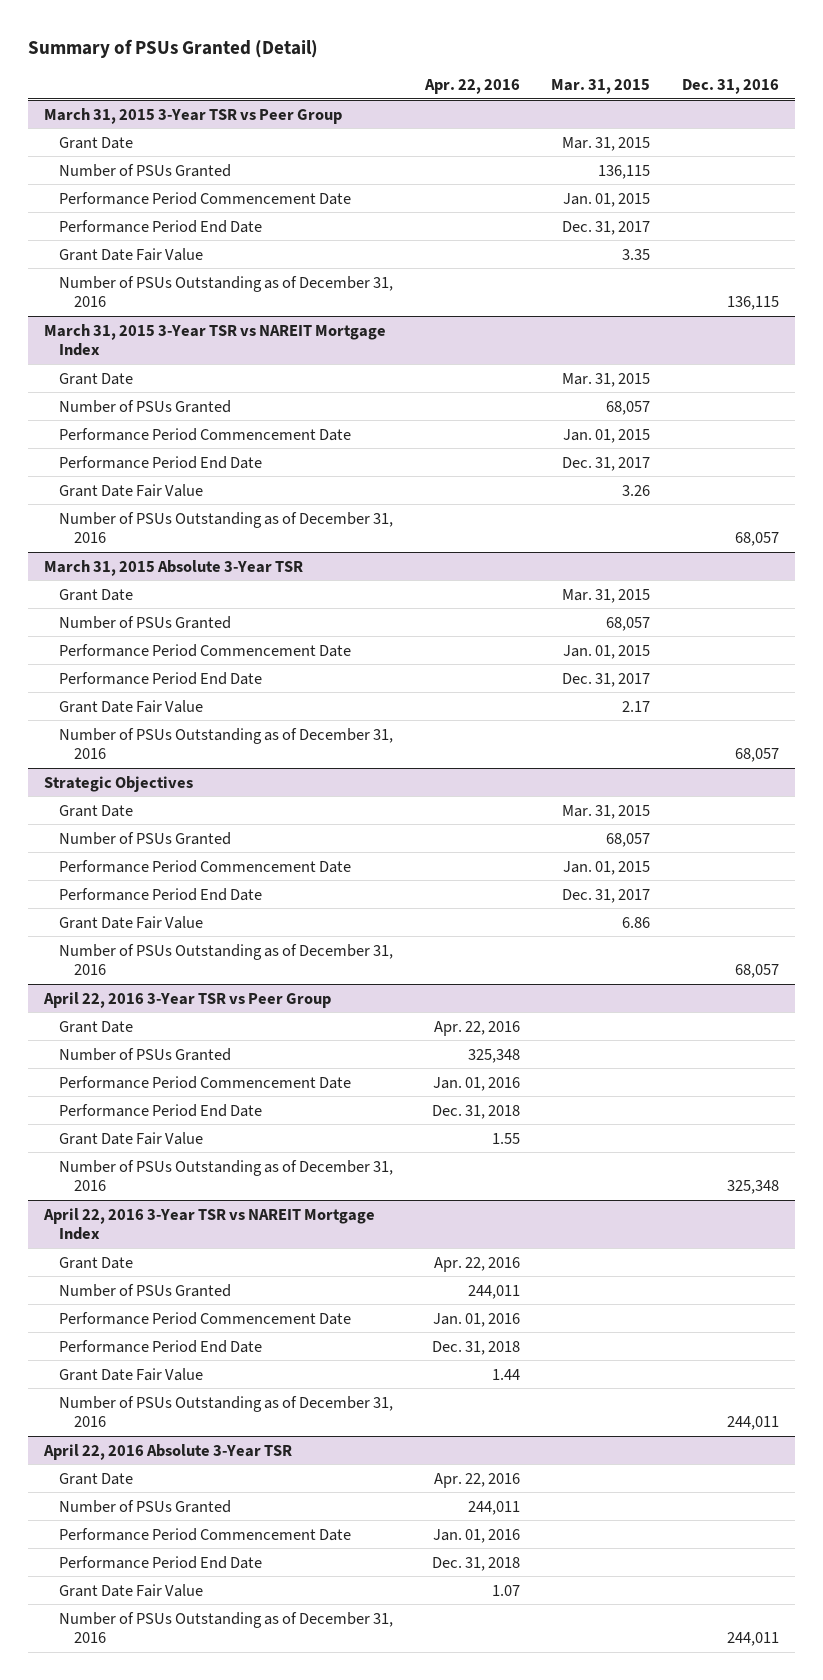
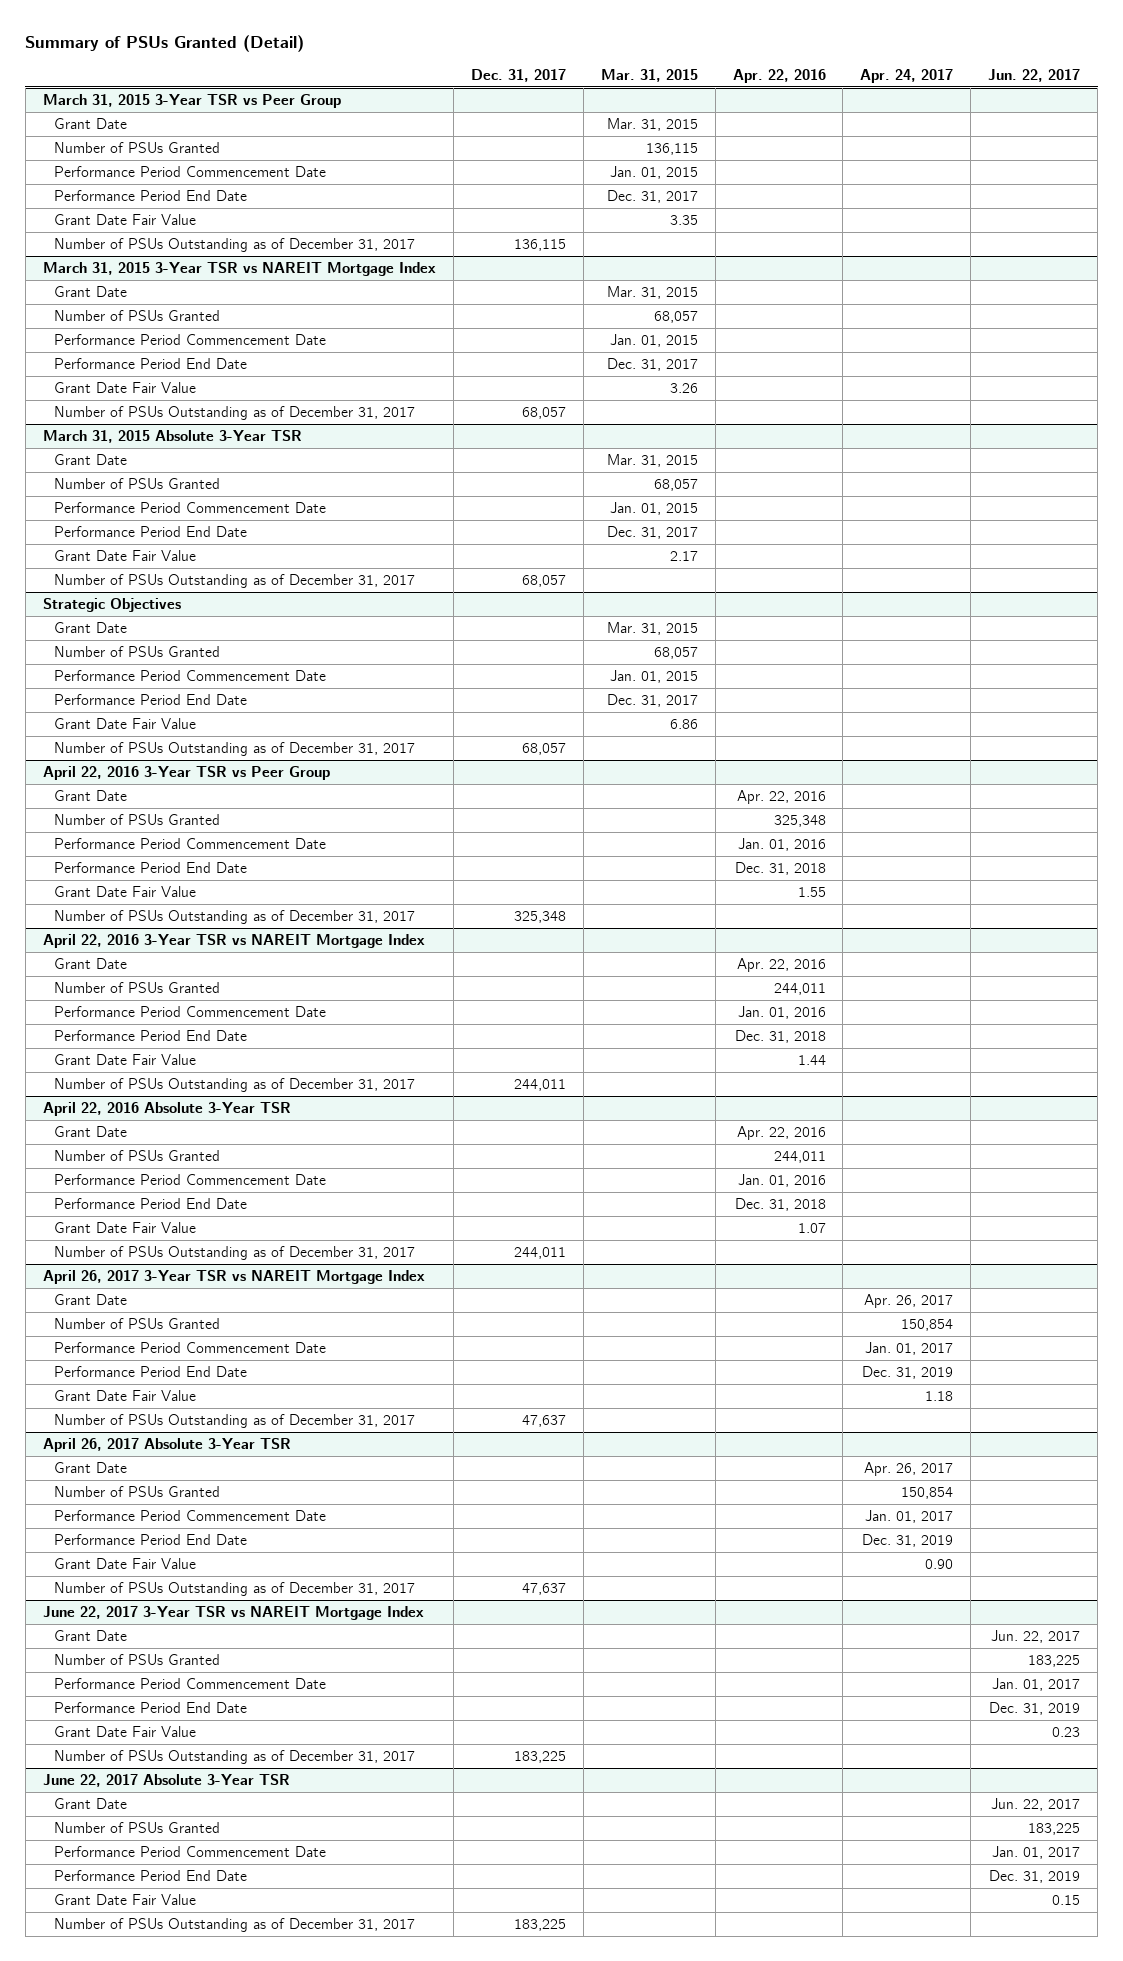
[682,78,780,94] Dec. 31, 2016 -> none
none -> [470,68,566,82] Dec. 31, 2017
none -> [860,68,954,83] Apr. 24, 2017
none -> [988,68,1081,82] Jun. 22, 2017
[59,275,394,307] Number of PSUs Outstanding as of December 31, 2016 -> [53,238,415,253] Number of PSUs Outstanding as of December 31, 2017
[59,511,394,543] Number of PSUs Outstanding as of December 31, 2016 -> [53,406,415,421] Number of PSUs Outstanding as of December 31, 2017
[59,727,394,759] Number of PSUs Outstanding as of December 31, 2016 -> [53,574,415,589] Number of PSUs Outstanding as of December 31, 2017
[59,943,394,975] Number of PSUs Outstanding as of December 31, 2016 -> [53,742,415,757] Number of PSUs Outstanding as of December 31, 2017
[59,1159,394,1191] Number of PSUs Outstanding as of December 31, 2016 -> [53,910,415,925] Number of PSUs Outstanding as of December 31, 2017
[59,1395,394,1427] Number of PSUs Outstanding as of December 31, 2016 -> [53,1078,415,1093] Number of PSUs Outstanding as of December 31, 2017
[59,1611,394,1643] Number of PSUs Outstanding as of December 31, 2016 -> [53,1246,415,1261] Number of PSUs Outstanding as of December 31, 2017
none -> [42,1270,425,1285] April 26, 2017 3-Year TSR vs NAREIT Mortgage Index
none -> [53,1294,127,1306] Grant Date
none -> [53,1318,220,1330] Number of PSUs Granted
none -> [53,1342,326,1354] Performance Period Commencement Date
none -> [53,1366,247,1378] Performance Period End Date
none -> [53,1390,196,1402] Grant Date Fair Value
none -> [53,1414,415,1429] Number of PSUs Outstanding as of December 31, 2017
none -> [42,1438,291,1453] April 26, 2017 Absolute 3-Year TSR
none -> [53,1462,127,1474] Grant Date
none -> [53,1486,220,1498] Number of PSUs Granted
none -> [53,1510,326,1522] Performance Period Commencement Date
none -> [53,1534,247,1546] Performance Period End Date
none -> [53,1558,196,1570] Grant Date Fair Value
none -> [53,1582,415,1597] Number of PSUs Outstanding as of December 31, 2017
none -> [42,1606,424,1621] June 22, 2017 3-Year TSR vs NAREIT Mortgage Index
none -> [53,1630,127,1642] Grant Date
none -> [53,1654,220,1666] Number of PSUs Granted
none -> [53,1678,326,1690] Performance Period Commencement Date
none -> [53,1702,247,1714] Performance Period End Date
none -> [53,1726,196,1738] Grant Date Fair Value
none -> [53,1750,415,1765] Number of PSUs Outstanding as of December 31, 2017
none -> [42,1774,290,1788] June 22, 2017 Absolute 3-Year TSR
none -> [53,1798,127,1810] Grant Date
none -> [53,1822,220,1834] Number of PSUs Granted
none -> [53,1846,326,1858] Performance Period Commencement Date
none -> [53,1870,247,1882] Performance Period End Date
none -> [53,1894,196,1906] Grant Date Fair Value
none -> [53,1918,415,1933] Number of PSUs Outstanding as of December 31, 2017

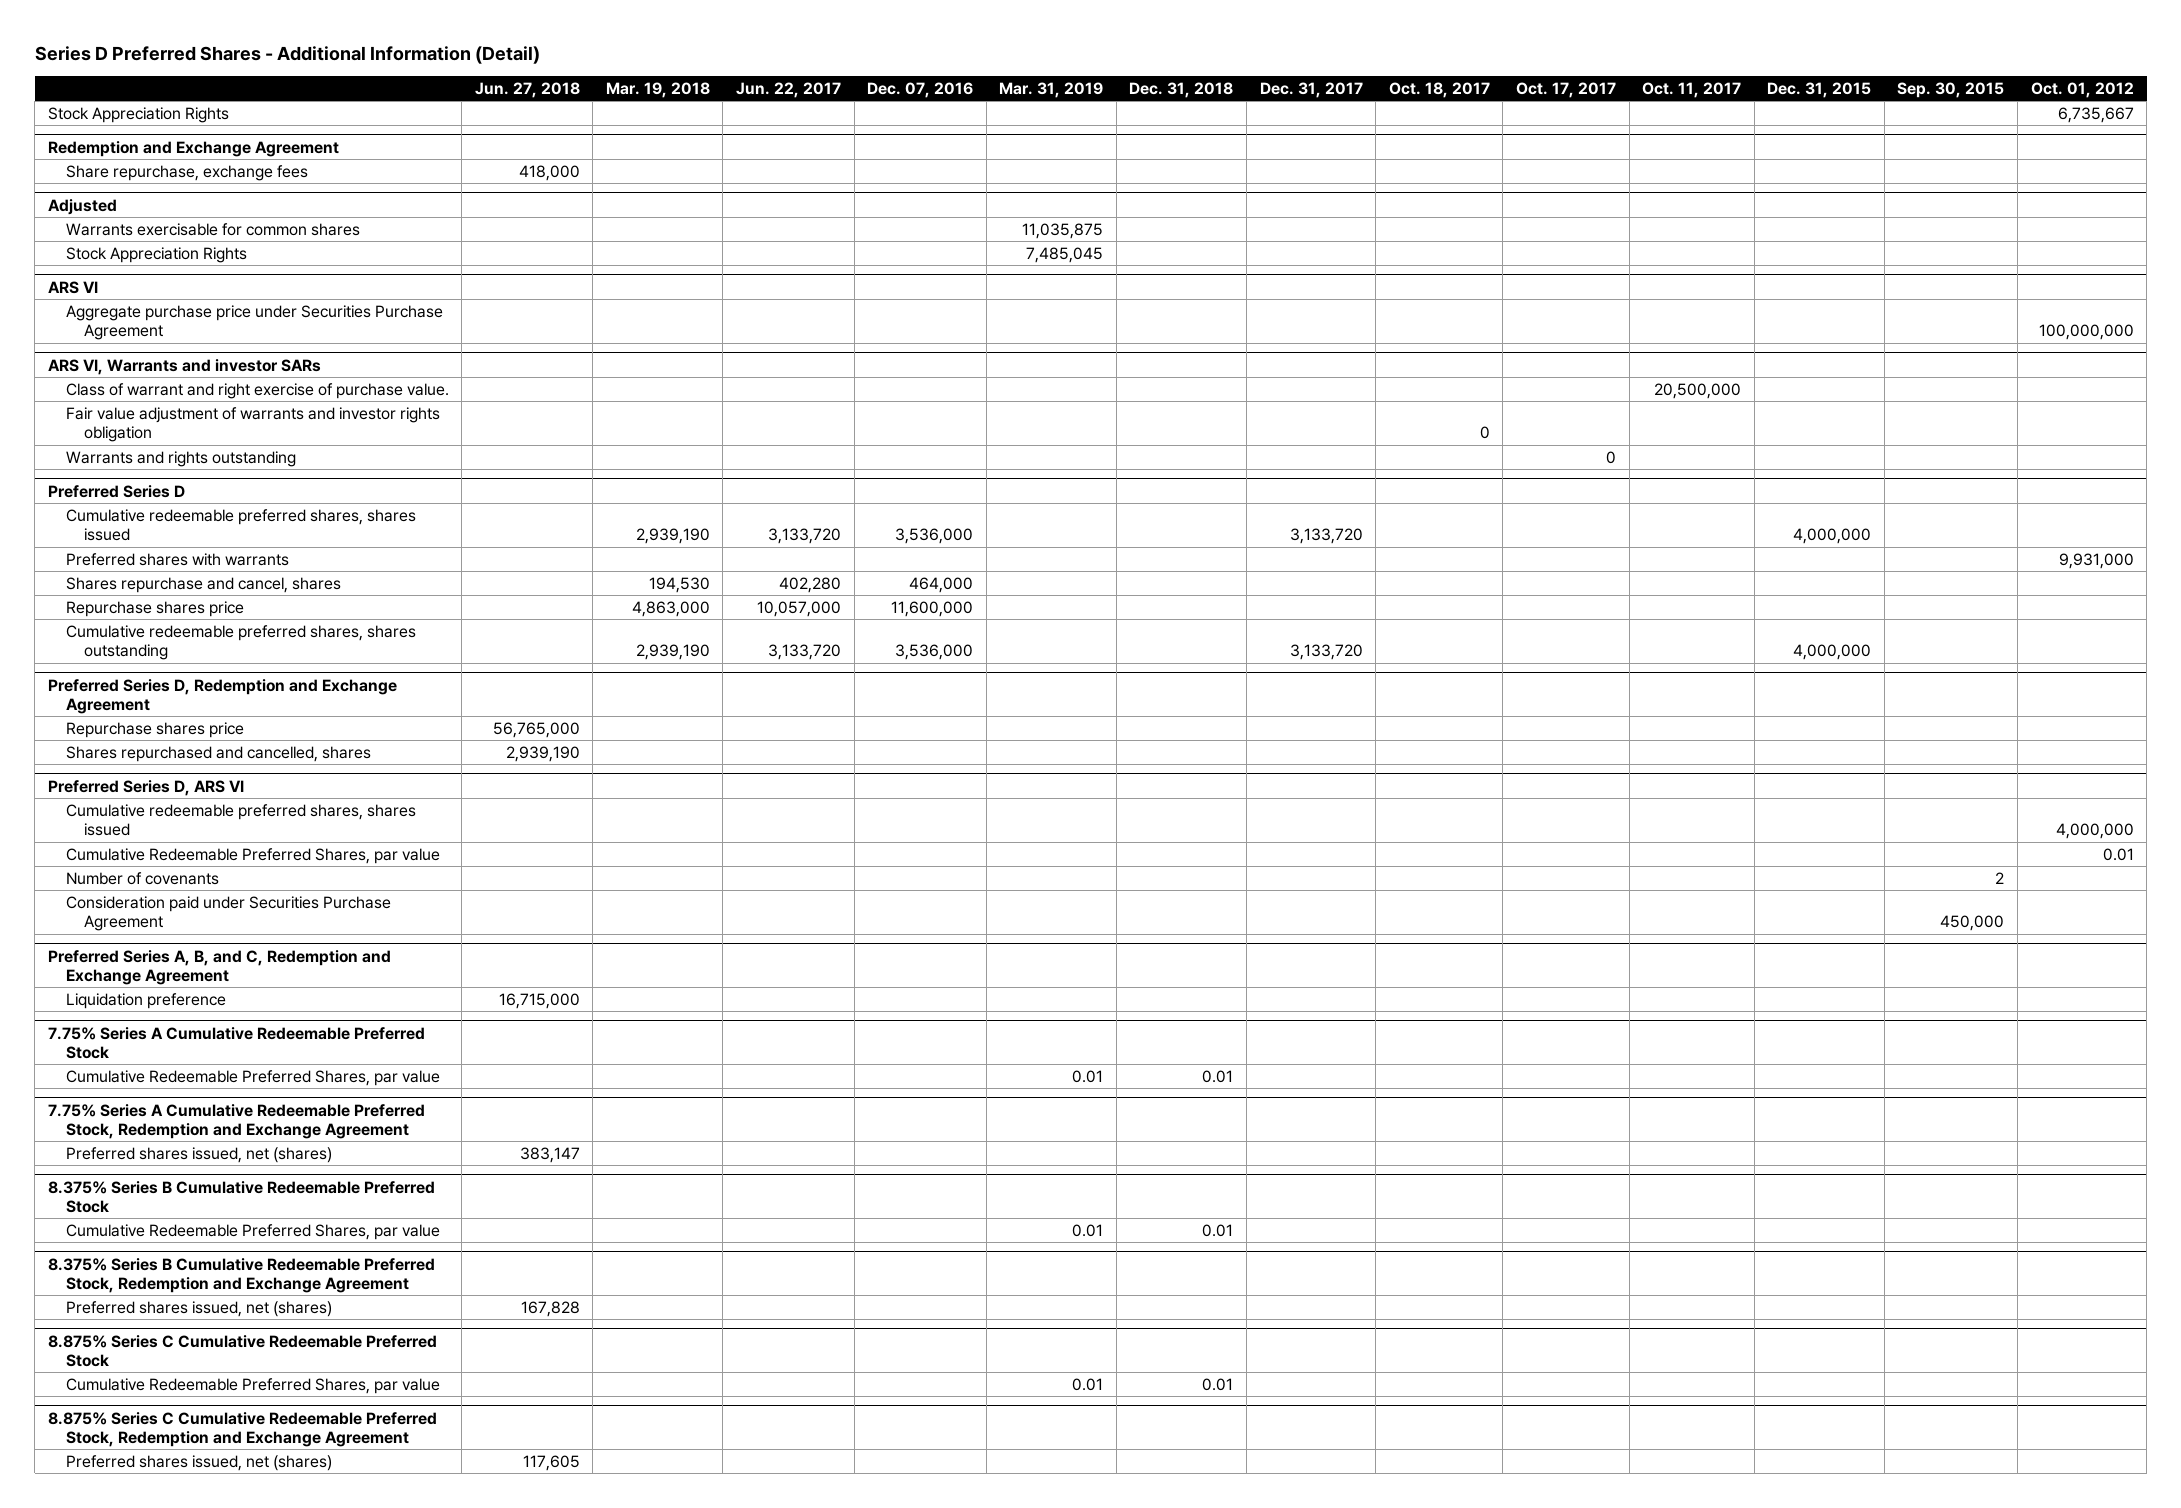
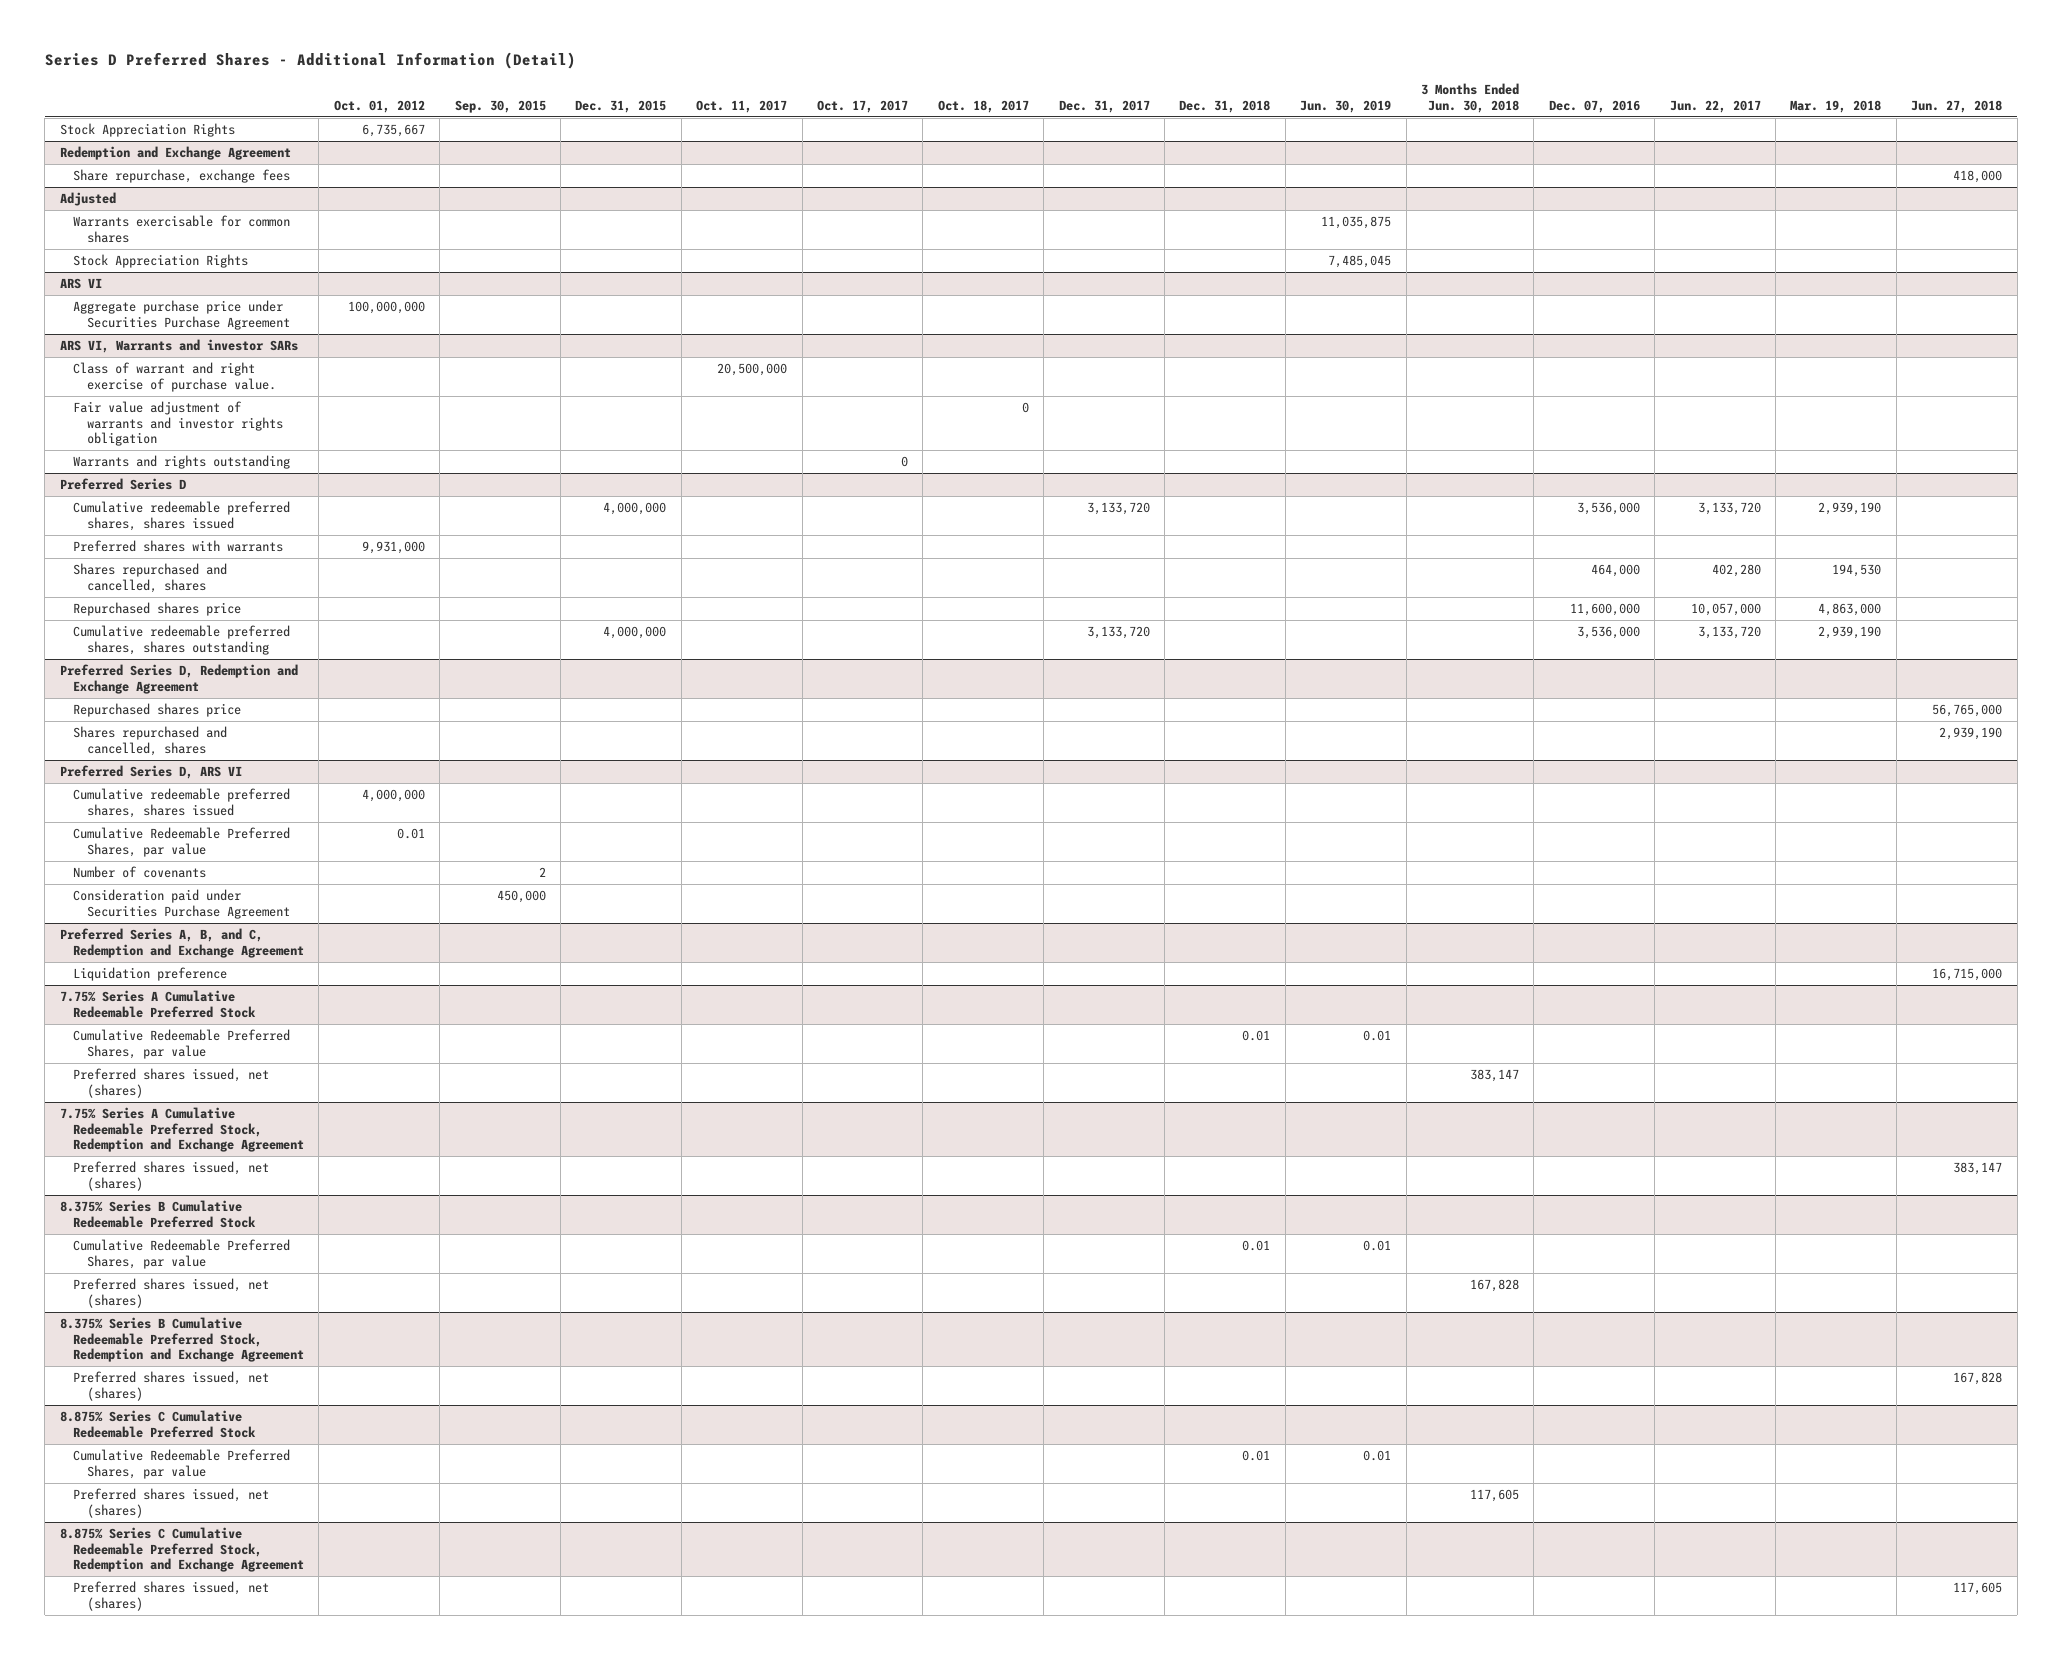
[999,81,1104,98] Mar. 31, 2019 -> none
none -> [1300,99,1392,113] Jun. 30, 2019
none -> [1421,83,1520,113] 3 Months Ended Jun. 30, 2018
[65,576,341,593] Shares repurchase and cancel, shares -> [73,563,228,593] Shares repurchased and cancelled, shares
[65,600,244,617] Repurchase shares price -> [73,602,242,617] Repurchased shares price
[65,721,244,738] Repurchase shares price -> [73,703,242,718] Repurchased shares price
none -> [73,1068,270,1098] Preferred shares issued, net (shares)
none -> [73,1278,270,1308] Preferred shares issued, net (shares)
none -> [73,1488,270,1518] Preferred shares issued, net (shares)

